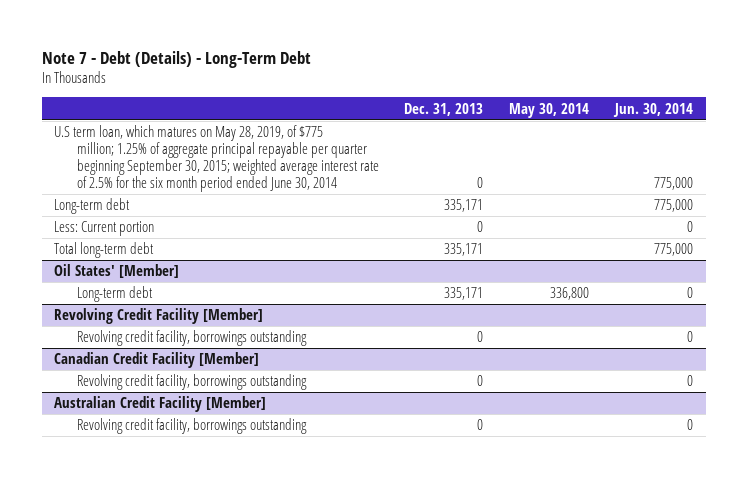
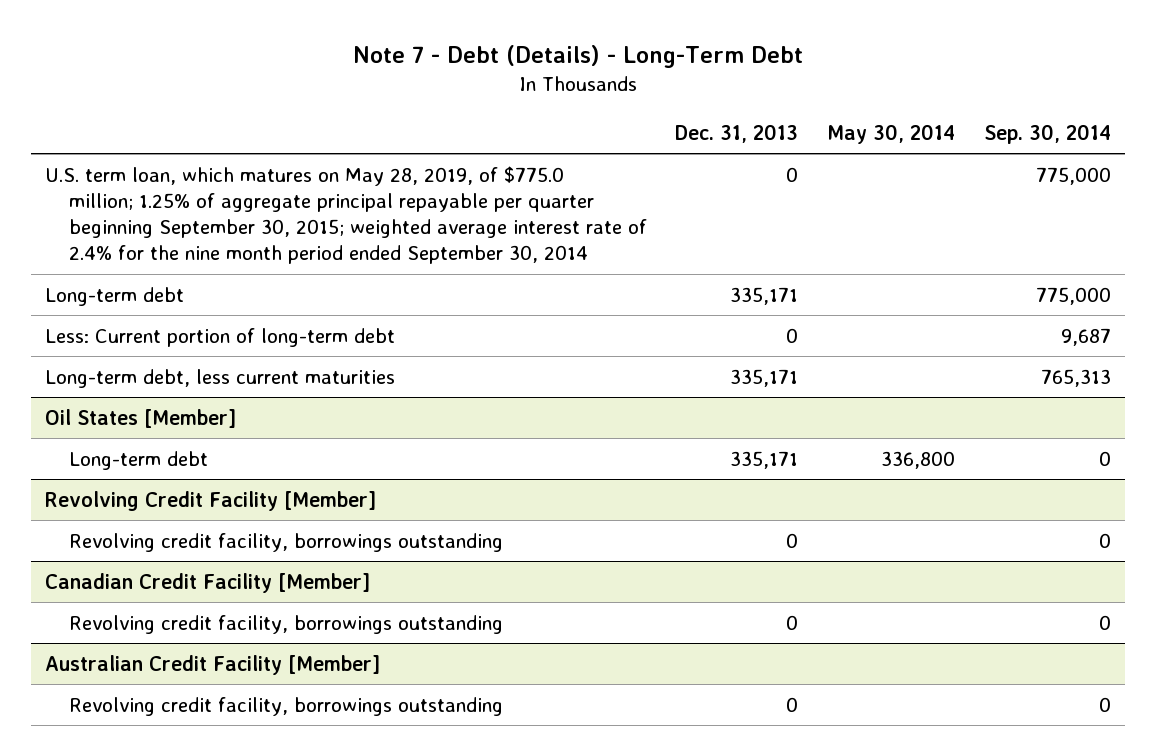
[612,102,693,117] Jun. 30, 2014 -> none
none -> [983,123,1111,144] Sep. 30, 2014
[54,125,379,193] U.S term loan, which matures on May 28, 2019, of $775 million; 1.25% of aggregate principal repayable per quarter beginning September 30, 2015; weighted average interest rate of 2.5% for the six month period ended June 30, 2014 -> [44,165,647,265] U.S. term loan, which matures on May 28, 2019, of $775.0 million; 1.25% of aggregate principal repayable per quarter beginning September 30, 2015; weighted average interest rate of 2.4% for the nine month period ended September 30, 2014
[54,221,155,237] Less: Current portion -> [44,327,395,347] Less: Current portion of long-term debt
[54,242,155,259] Total long-term debt -> [44,368,395,388] Long-term debt, less current maturities
[54,264,180,279] Oil States' [Member] -> [44,408,236,428] Oil States [Member]

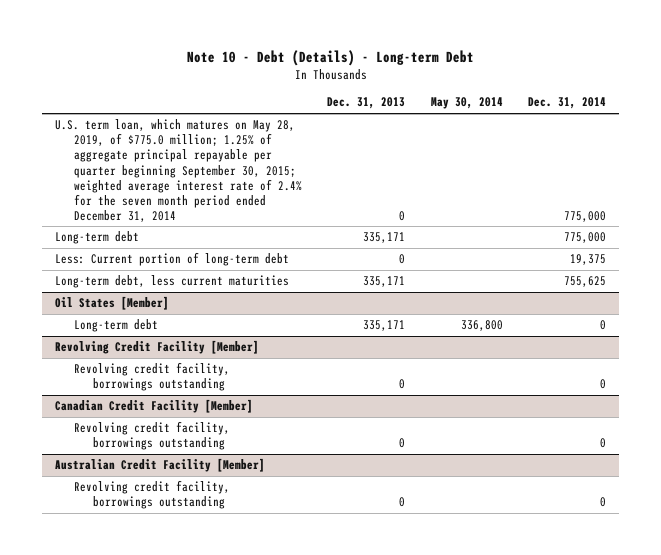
[352,44,803,68] Note 7 - Debt (Details) - Long-Term Debt -> [186,49,474,66] Note 10 - Debt (Details) - Long-term Debt
[983,123,1111,144] Sep. 30, 2014 -> none
none -> [528,97,607,110] Dec. 31, 2014
[44,165,647,265] U.S. term loan, which matures on May 28, 2019, of $775.0 million; 1.25% of aggregate principal repayable per quarter beginning September 30, 2015; weighted average interest rate of 2.4% for the nine month period ended September 30, 2014 -> [55,119,302,222] U.S. term loan, which matures on May 28, 2019, of $775.0 million; 1.25% of aggregate principal repayable per quarter beginning September 30, 2015; weighted average interest rate of 2.4% for the seven month period ended December 31, 2014

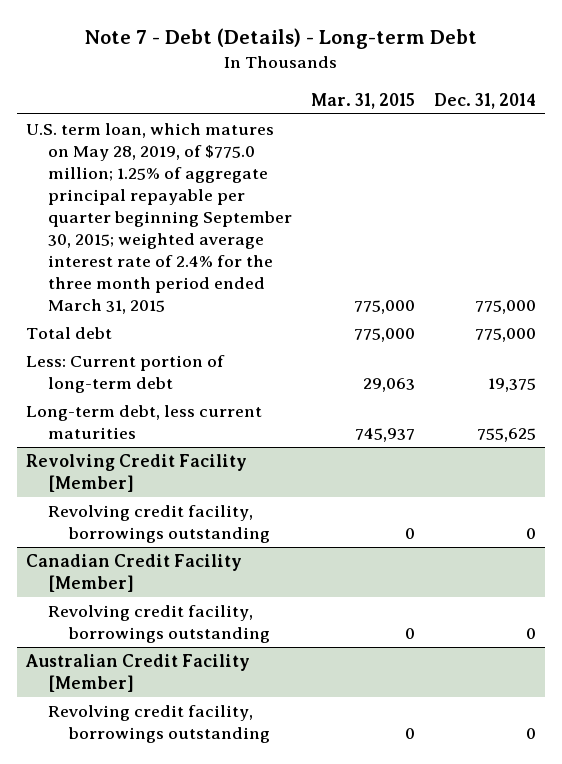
[186,49,474,66] Note 10 - Debt (Details) - Long-term Debt -> [84,28,478,50] Note 7 - Debt (Details) - Long-term Debt
[327,97,406,110] Dec. 31, 2013 -> none
[430,97,503,110] May 30, 2014 -> none
none -> [310,92,415,109] Mar. 31, 2015
[55,119,302,222] U.S. term loan, which matures on May 28, 2019, of $775.0 million; 1.25% of aggregate principal repayable per quarter beginning September 30, 2015; weighted average interest rate of 2.4% for the seven month period ended December 31, 2014 -> [26,122,292,315] U.S. term loan, which matures on May 28, 2019, of $775.0 million; 1.25% of aggregate principal repayable per quarter beginning September 30, 2015; weighted average interest rate of 2.4% for the three month period ended March 31, 2015
[55,231,140,245] Long-term debt -> [26,326,113,339] Total debt
[55,296,170,311] Oil States [Member] -> none
[73,319,158,333] Long-term debt -> none

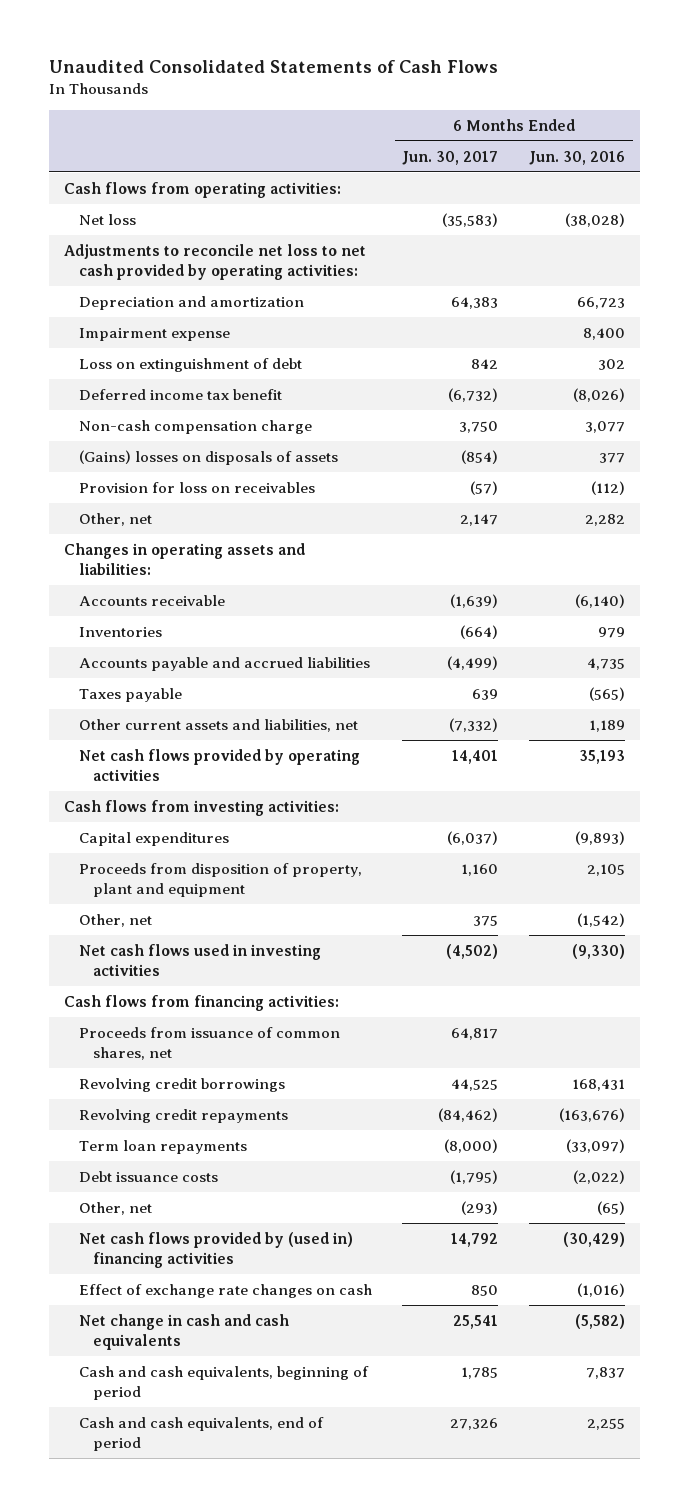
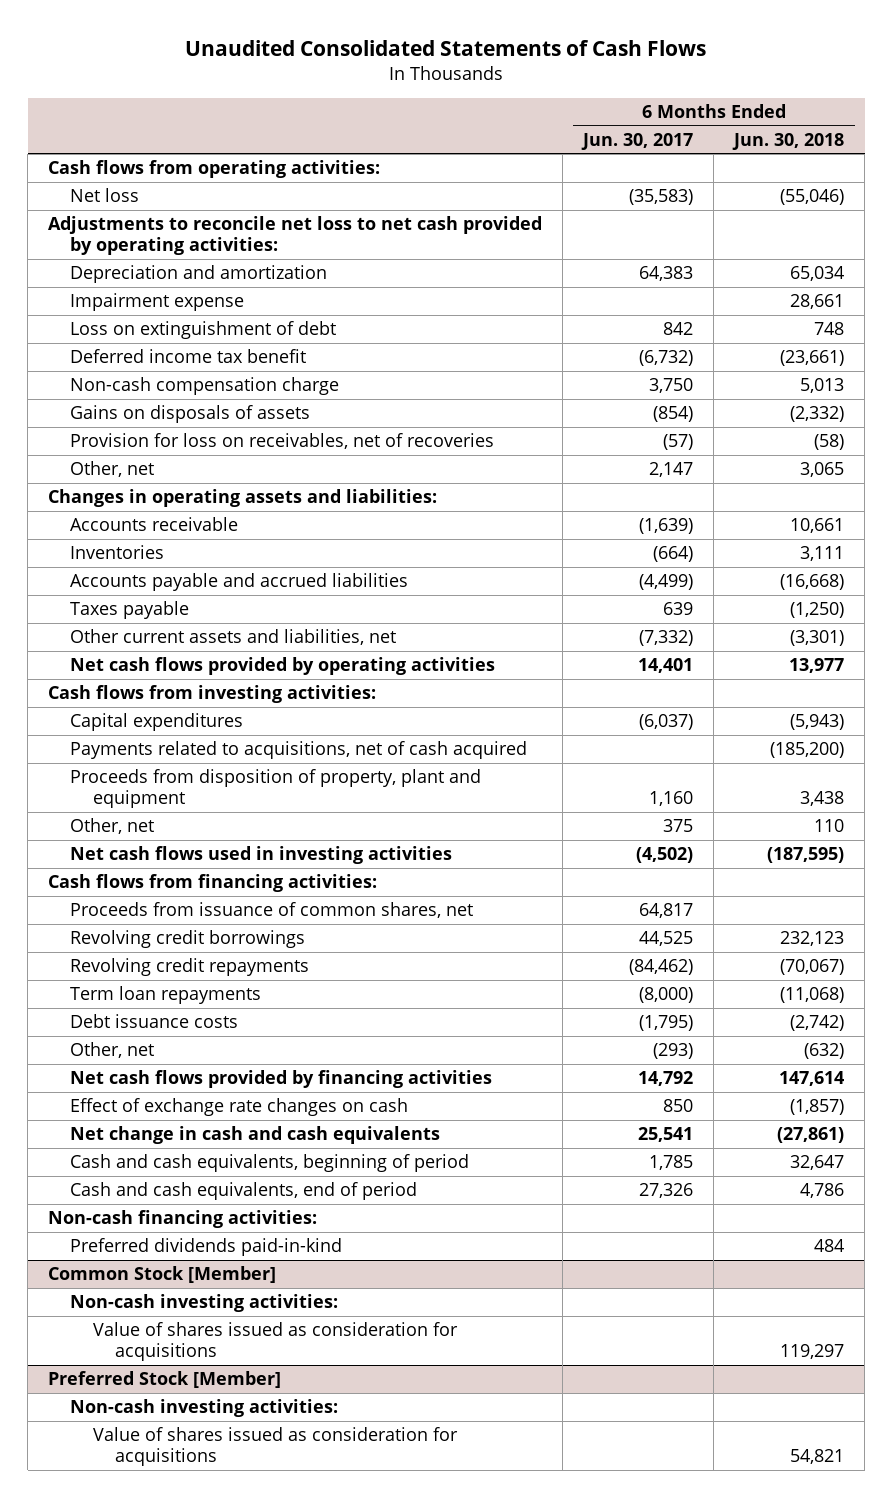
[529,150,626,165] Jun. 30, 2016 -> none
none -> [732,133,845,151] Jun. 30, 2018
[78,449,338,465] (Gains) losses on disposals of assets -> [70,405,311,424] Gains on disposals of assets
[78,481,315,493] Provision for loss on receivables -> [70,433,495,450] Provision for loss on receivables, net of recoveries
none -> [70,741,528,760] Payments related to acquisitions, net of cash acquired
[78,1231,353,1268] Net cash flows provided by (used in) financing activities -> [70,1070,493,1089] Net cash flows provided by financing activities
none -> [48,1210,318,1229] Non-cash financing activities:
none -> [70,1238,343,1257] Preferred dividends paid-in-kind
none -> [48,1266,277,1284] Common Stock [Member]
none -> [70,1294,339,1313] Non-cash investing activities:
none -> [92,1322,458,1362] Value of shares issued as consideration for acquisitions
none -> [48,1371,282,1389] Preferred Stock [Member]
none -> [70,1399,339,1418] Non-cash investing activities:
none -> [92,1427,458,1467] Value of shares issued as consideration for acquisitions

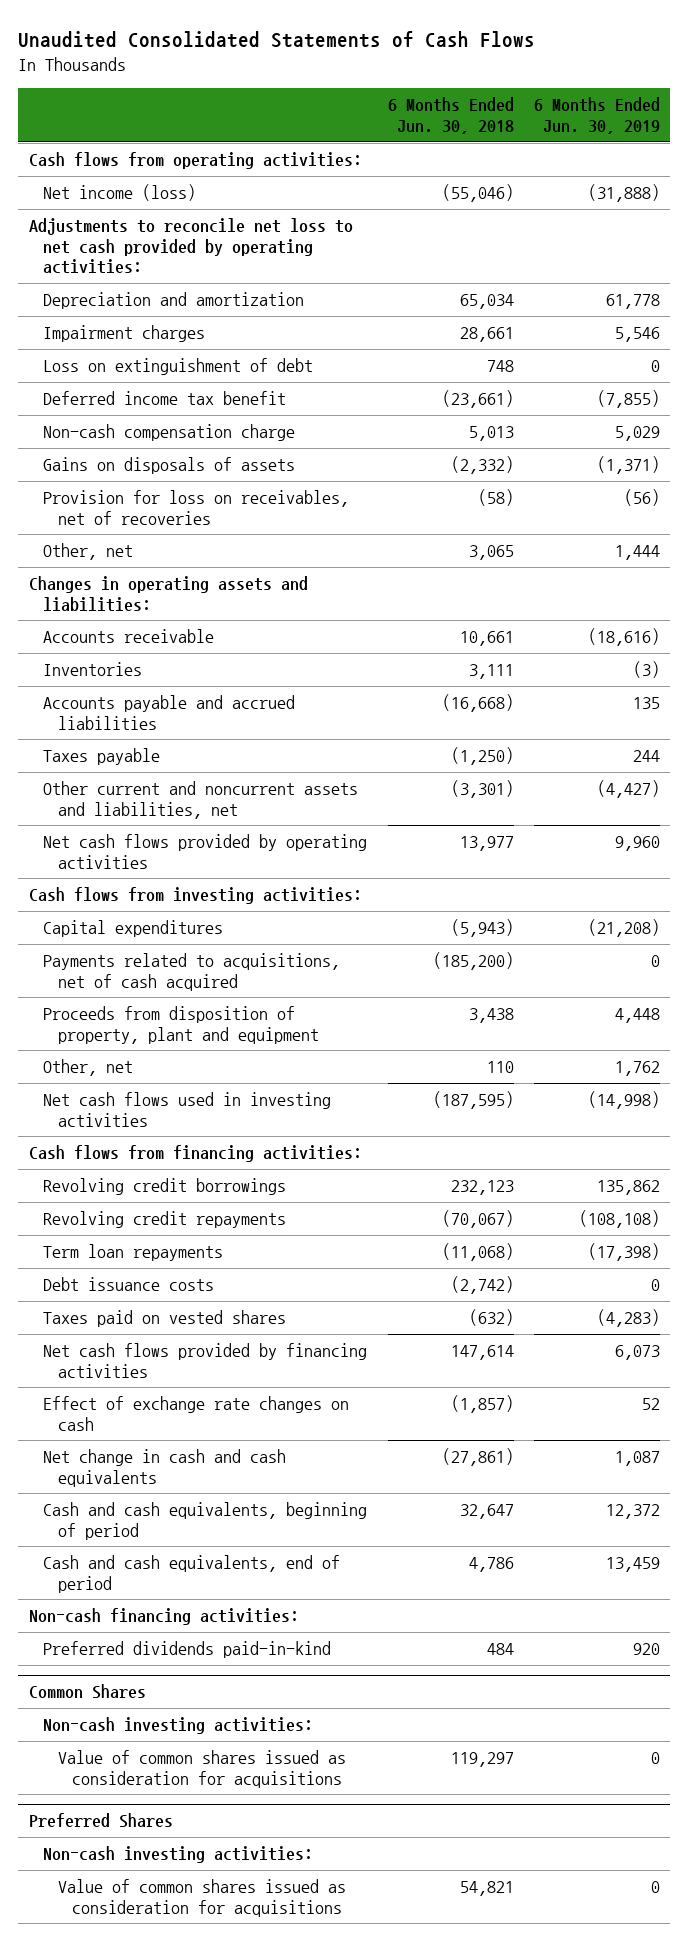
[581,133,694,151] Jun. 30, 2017 -> none
none -> [533,97,660,134] 6 Months Ended Jun. 30, 2019
[70,188,140,203] Net loss -> [43,184,197,202] Net income (loss)
[70,293,245,312] Impairment expense -> [43,325,206,343] Impairment charges
[70,629,397,646] Other current assets and liabilities, net -> [43,781,359,819] Other current and noncurrent assets and liabilities, net
[70,902,474,919] Proceeds from issuance of common shares, net -> none
[70,1042,155,1059] Other, net -> [43,1310,287,1328] Taxes paid on vested shares
[48,1266,277,1284] Common Stock [Member] -> [28,1684,146,1700] Common Shares
[92,1322,458,1362] Value of shares issued as consideration for acquisitions -> [57,1750,346,1788] Value of common shares issued as consideration for acquisitions
[48,1371,282,1389] Preferred Stock [Member] -> [28,1813,173,1829] Preferred Shares
[92,1427,458,1467] Value of shares issued as consideration for acquisitions -> [57,1879,346,1917] Value of common shares issued as consideration for acquisitions

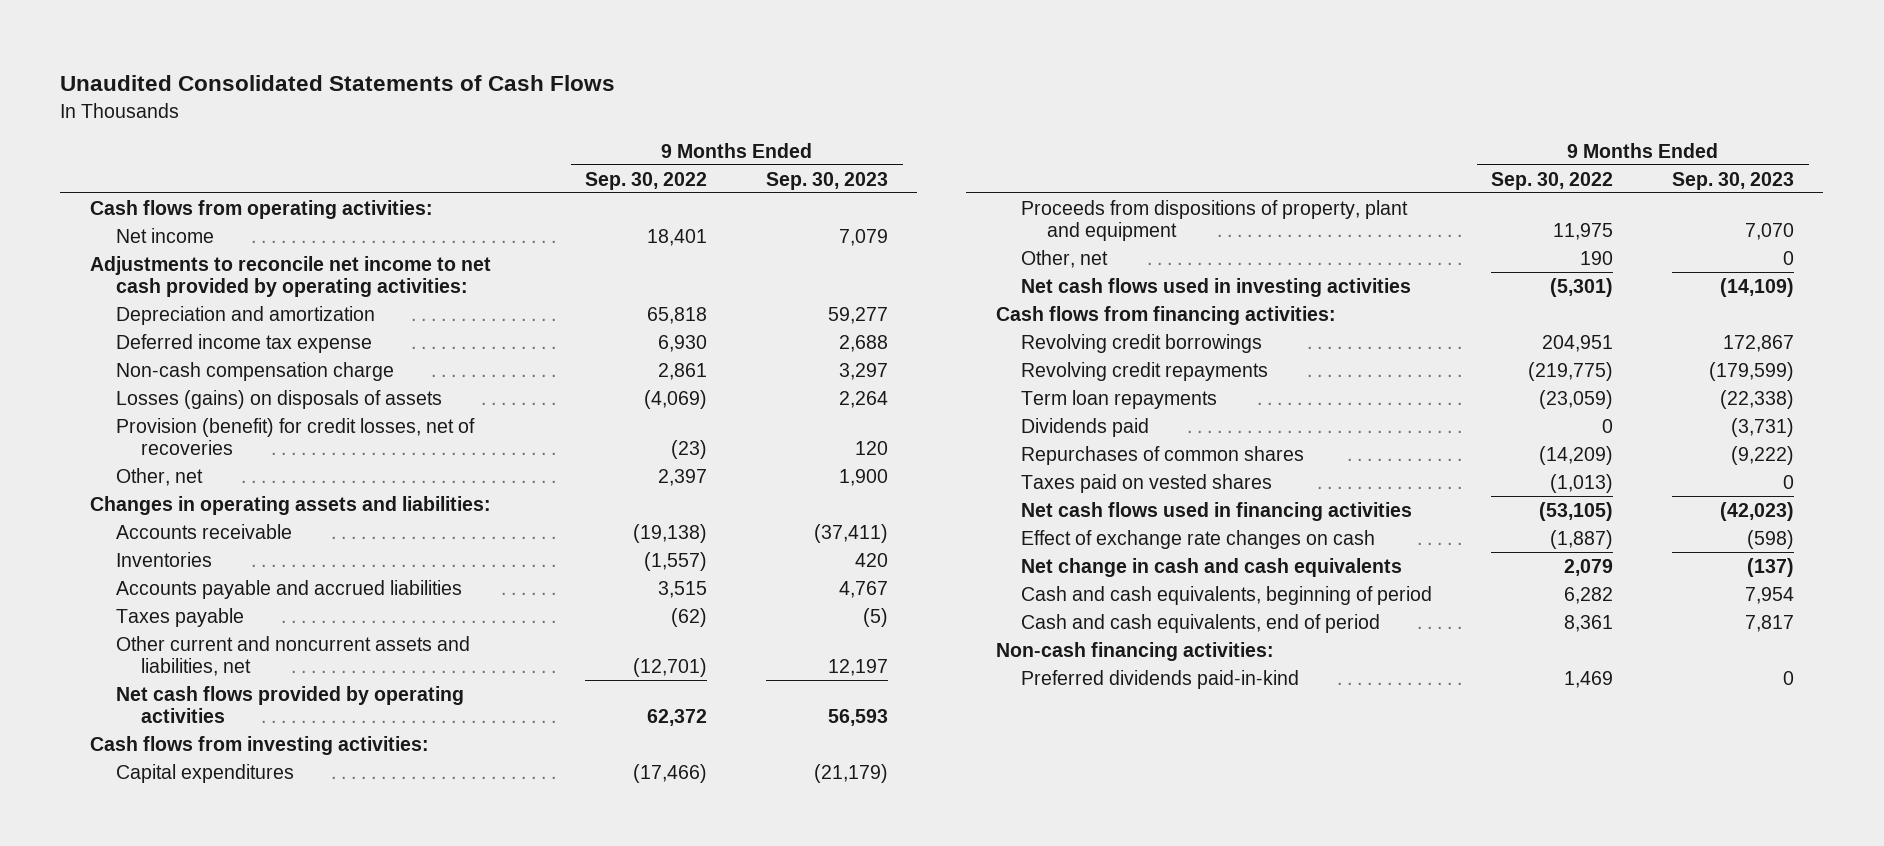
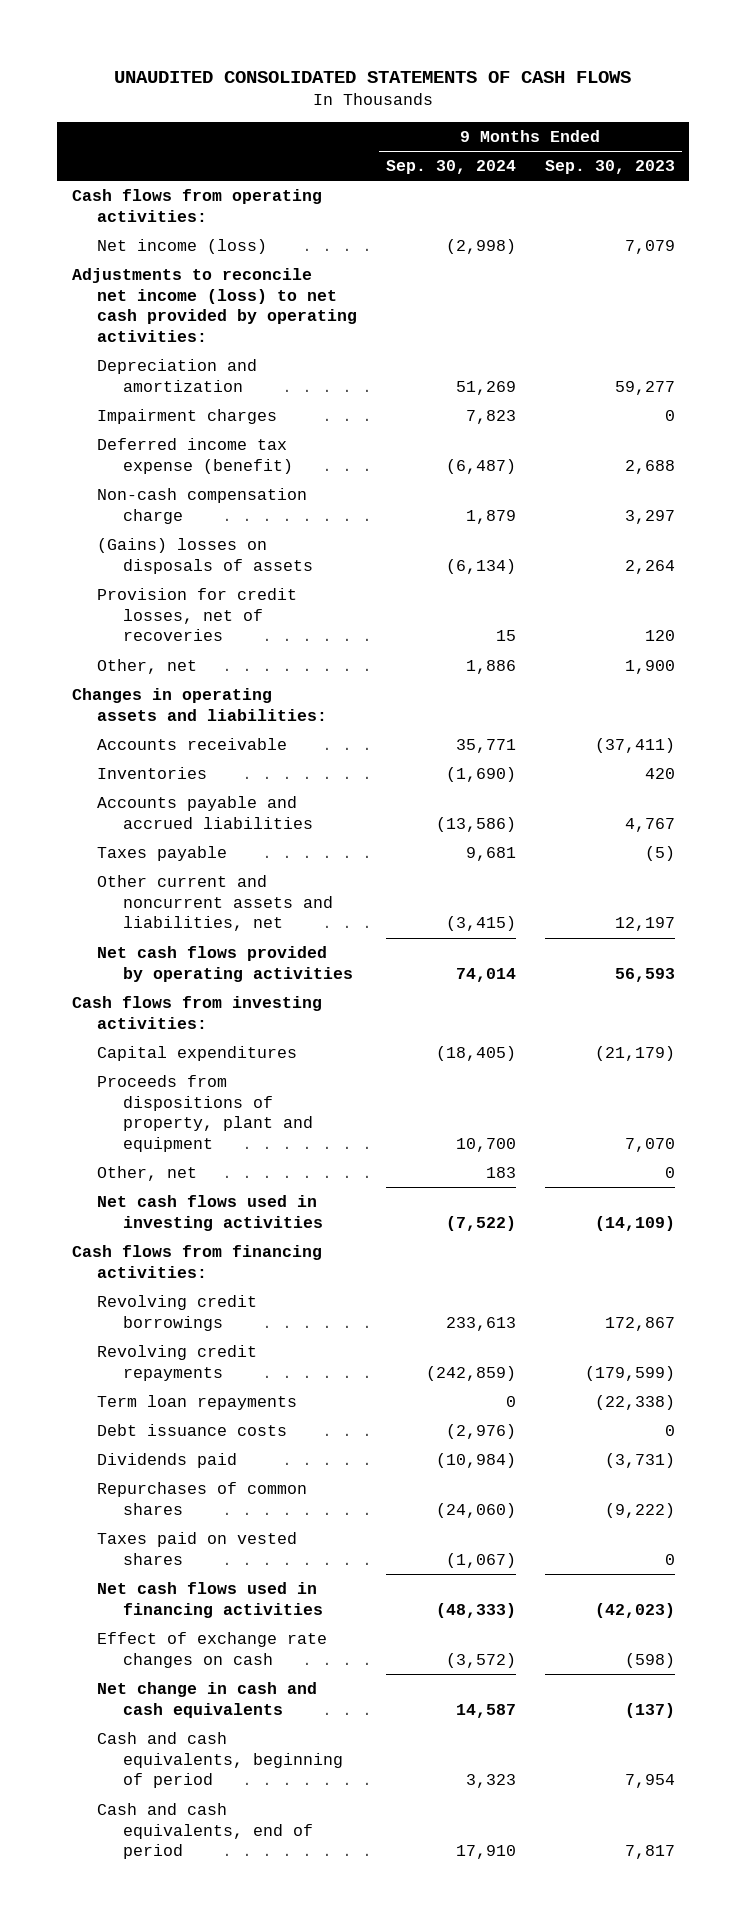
[60,75,616,92] Unaudited Consolidated Statements of Cash Flows -> [114,70,632,83] UNAUDITED CONSOLIDATED STATEMENTS OF CASH FLOWS
[585,171,708,190] Sep. 30, 2022 -> none
none -> [385,160,516,175] Sep. 30, 2024
[115,227,214,243] Net income -> [97,239,268,255] Net income (loss)
[89,255,491,298] Adjustments to reconcile net income to net cash provided by operating activities: -> [71,268,358,343] Adjustments to reconcile net income (loss) to net cash provided by operating activities:
none -> [97,409,278,425] Impairment charges
[115,333,372,353] Deferred income tax expense -> [97,438,293,474] Deferred income tax expense (benefit)
[115,389,442,409] Losses (gains) on disposals of assets -> [97,538,313,574] (Gains) losses on disposals of assets
[115,417,475,456] Provision (benefit) for credit losses, net of recoveries -> [97,588,298,642] Provision for credit losses, net of recoveries
none -> [97,1424,288,1437] Debt issuance costs
[995,641,1274,661] Non-cash financing activities: -> none
[1021,669,1300,689] Preferred dividends paid-in-kind -> none

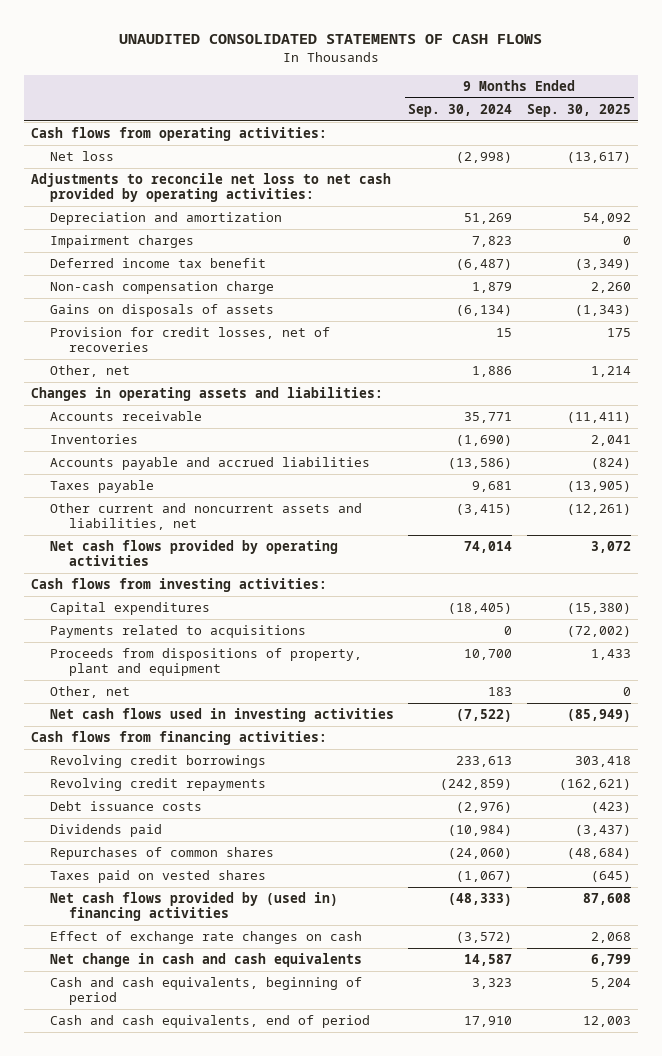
[544,160,675,175] Sep. 30, 2023 -> none
none -> [526,103,631,117] Sep. 30, 2025
[97,239,268,255] Net income (loss) -> [50,151,115,162] Net loss
[71,268,358,343] Adjustments to reconcile net income (loss) to net cash provided by operating activities: -> [31,173,392,203] Adjustments to reconcile net loss to net cash provided by operating activities:
[97,438,293,474] Deferred income tax expense (benefit) -> [50,258,267,269] Deferred income tax benefit
[97,538,313,574] (Gains) losses on disposals of assets -> [50,304,275,318] Gains on disposals of assets
none -> [50,625,307,639] Payments related to acquisitions
[97,1395,298,1411] Term loan repayments -> none
[97,1582,323,1618] Net cash flows used in financing activities -> [50,892,339,922] Net cash flows provided by (used in) financing activities

